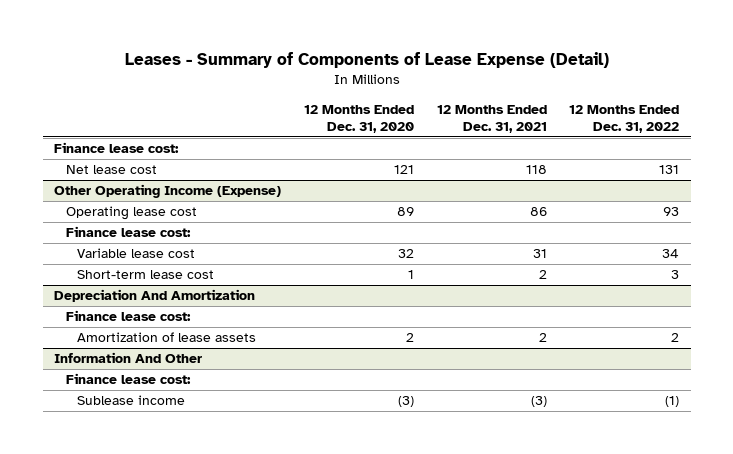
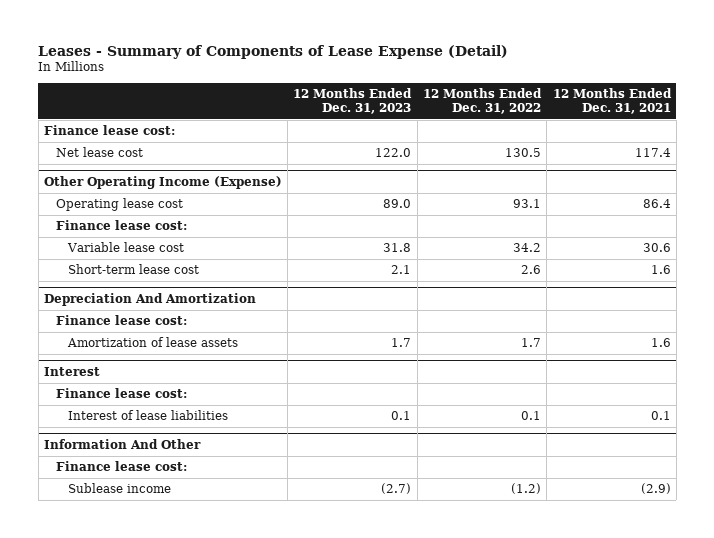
[303,104,414,133] 12 Months Ended Dec. 31, 2020 -> none
none -> [293,88,413,114] 12 Months Ended Dec. 31, 2023
[525,165,547,175] 118 -> [634,148,671,158] 117.4
[659,165,680,175] 131 -> [504,148,541,158] 130.5
[529,207,547,217] 86 -> [642,199,671,209] 86.4
[663,207,680,217] 93 -> [512,199,541,209] 93.1
[532,249,547,259] 31 -> [642,243,671,253] 30.6
[662,249,680,259] 34 -> [512,243,541,253] 34.2
[538,270,547,280] 2 -> [650,265,671,275] 1.6
[671,270,680,280] 3 -> [520,265,541,275] 2.6
[538,333,547,343] 2 -> [650,338,671,348] 1.6
[671,333,680,343] 2 -> [520,338,541,348] 1.7
none -> [43,367,100,377] Interest
none -> [55,388,187,399] Finance lease cost:
none -> [68,410,229,421] Interest of lease liabilities
[530,396,547,408] (3) -> [640,483,671,495] (2.9)
[665,396,680,408] (1) -> [510,483,541,495] (1.2)

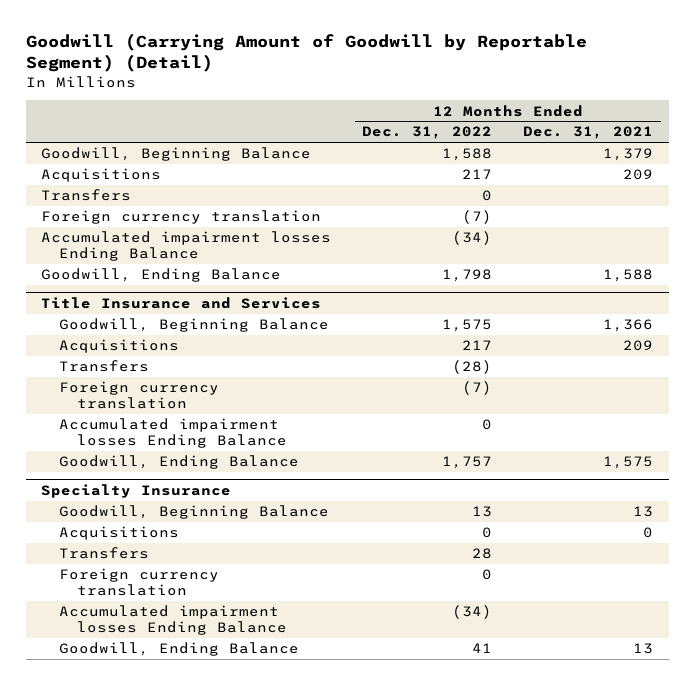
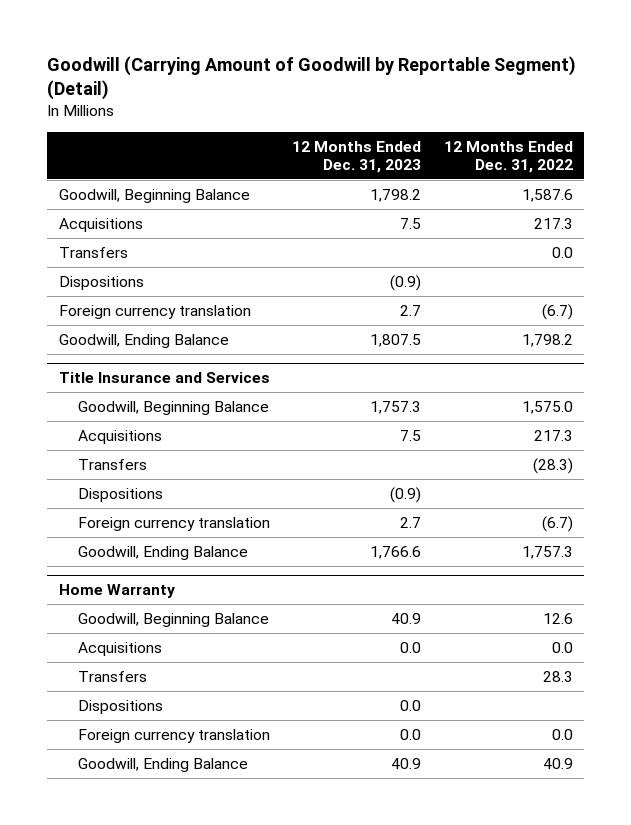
[523,126,654,140] Dec. 31, 2021 -> none
none -> [292,140,422,173] 12 Months Ended Dec. 31, 2023
[41,231,332,261] Accumulated impairment losses Ending Balance -> none
[442,148,493,162] 1,588 -> [521,188,573,202] 1,587.6
[462,169,493,180] 217 -> [533,217,573,229] 217.3
[482,190,493,202] 0 -> [551,246,573,258] 0.0
none -> [58,275,144,290] Dispositions
[462,210,493,225] (7) -> [541,303,573,320] (6.7)
[442,269,493,283] 1,798 -> [521,333,573,347] 1,798.2
[59,418,287,448] Accumulated impairment losses Ending Balance -> none
[41,484,232,499] Specialty Insurance -> none
[59,605,287,635] Accumulated impairment losses Ending Balance -> none
[442,319,493,333] 1,575 -> [521,400,573,414] 1,575.0
[462,340,493,351] 217 -> [533,429,573,441] 217.3
[452,360,493,375] (28) -> [532,457,573,474] (28.3)
none -> [77,487,163,502] Dispositions
[462,381,493,396] (7) -> [541,515,573,532] (6.7)
[442,456,493,470] 1,757 -> [521,545,573,559] 1,757.3
none -> [58,583,175,598] Home Warranty
[472,506,493,518] 13 -> [542,612,573,624] 12.6
[482,527,493,539] 0 -> [551,641,573,653] 0.0
[472,548,493,560] 28 -> [542,670,573,682] 28.3
none -> [77,699,163,714] Dispositions
[482,569,493,581] 0 -> [551,728,573,740] 0.0
[472,643,493,654] 41 -> [542,757,573,769] 40.9

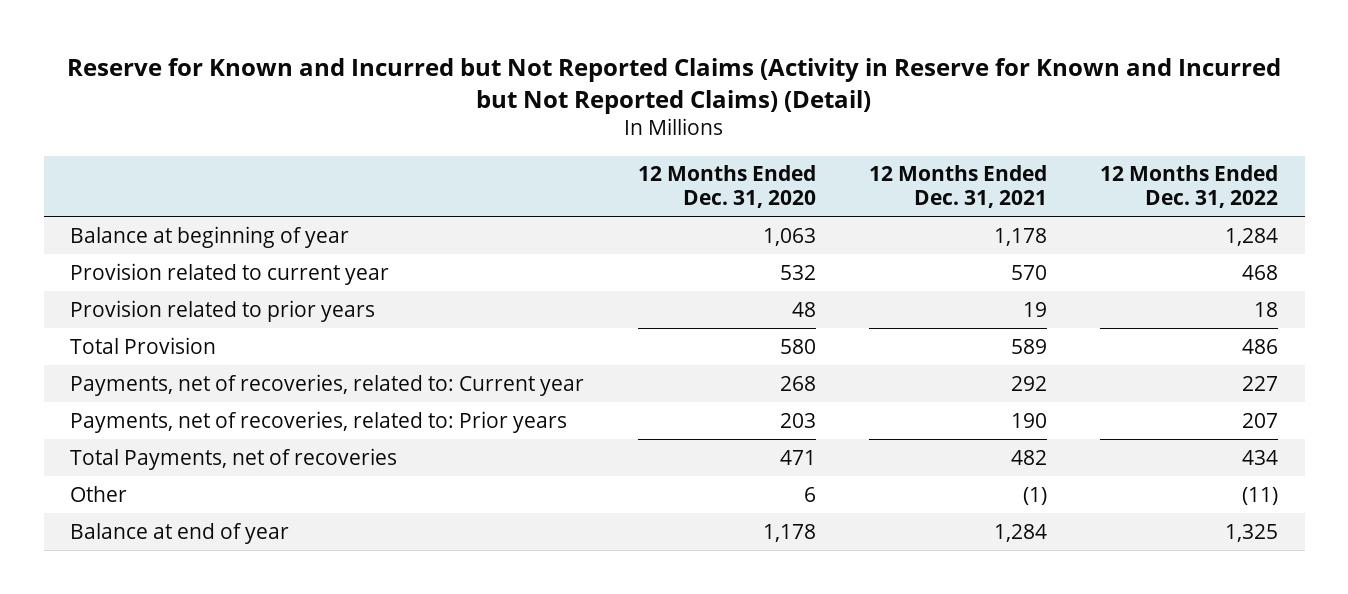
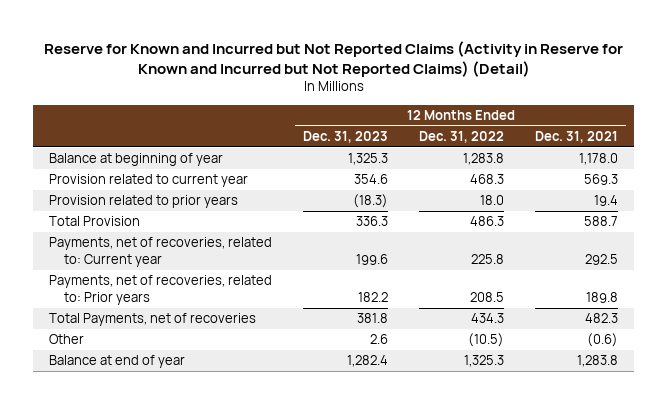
[637,165,816,209] 12 Months Ended Dec. 31, 2020 -> none
none -> [302,130,388,143] Dec. 31, 2023
[993,227,1047,246] 1,178 -> [579,153,619,166] 1,178.0
[1225,227,1279,246] 1,284 -> [463,153,505,166] 1,283.8
[1010,264,1047,280] 570 -> [584,174,619,186] 569.3
[1242,264,1279,280] 468 -> [470,174,505,185] 468.3
[1022,301,1047,317] 19 -> [594,195,619,207] 19.4
[1254,301,1279,317] 18 -> [480,195,505,206] 18.0
[1010,338,1047,354] 589 -> [584,216,619,227] 588.7
[1242,338,1279,354] 486 -> [470,216,505,227] 486.3
[1010,375,1047,391] 292 -> [585,253,619,265] 292.5
[1242,375,1279,391] 227 -> [471,253,505,264] 225.8
[1010,412,1047,428] 190 -> [586,291,619,303] 189.8
[1242,412,1279,428] 207 -> [470,291,505,302] 208.5
[1010,449,1047,465] 482 -> [585,313,619,324] 482.3
[1242,449,1279,465] 434 -> [471,313,505,324] 434.3
[1022,486,1047,505] (1) -> [587,333,619,348] (0.6)
[1242,486,1279,505] (11) -> [468,333,505,348] (10.5)
[993,523,1047,542] 1,284 -> [577,355,619,368] 1,283.8
[1225,523,1279,542] 1,325 -> [464,355,505,368] 1,325.3

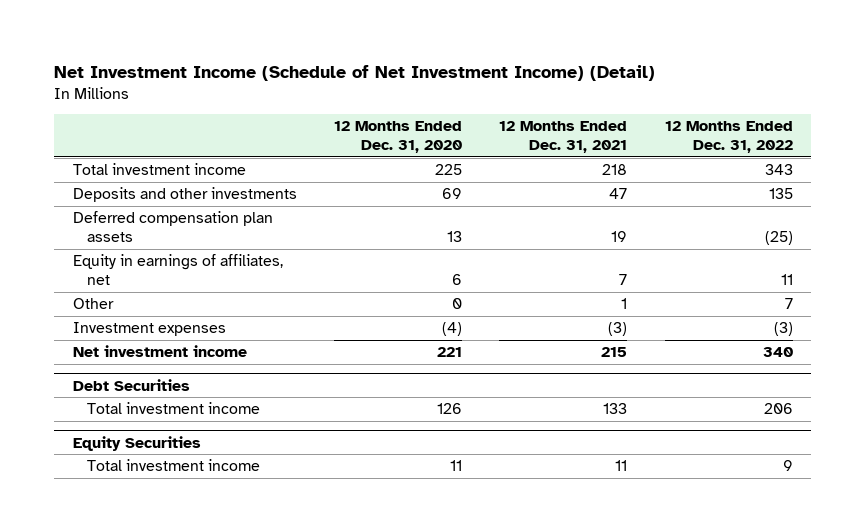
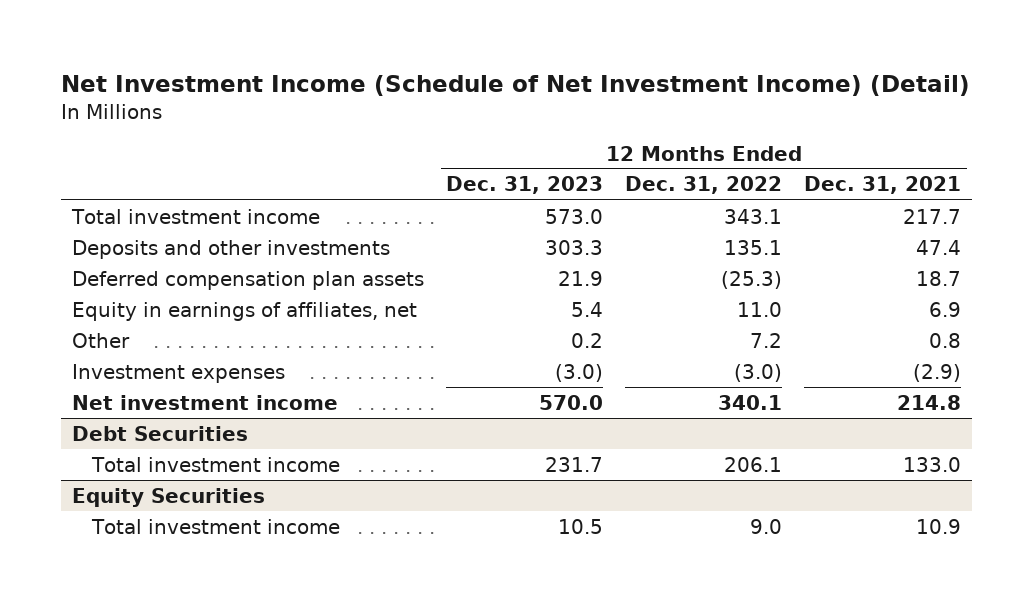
[333,121,462,154] 12 Months Ended Dec. 31, 2020 -> none
none -> [446,176,604,195] Dec. 31, 2023
[602,164,628,176] 218 -> [903,208,962,224] 217.7
[764,164,793,176] 343 -> [724,208,783,224] 343.1
[609,188,628,200] 47 -> [916,239,962,255] 47.4
[768,188,793,200] 135 -> [724,239,783,255] 135.1
[611,230,628,242] 19 -> [916,270,962,286] 18.7
[764,230,793,245] (25) -> [721,270,783,289] (25.3)
[619,273,628,285] 7 -> [929,301,962,317] 6.9
[780,273,793,285] 11 -> [737,301,783,317] 11.0
[621,298,628,310] 1 -> [929,332,962,348] 0.8
[784,298,793,310] 7 -> [750,332,783,348] 7.2
[608,322,628,337] (3) -> [913,363,962,382] (2.9)
[773,322,793,337] (3) -> [734,363,783,382] (3.0)
[601,347,628,358] 215 -> [897,394,962,410] 214.8
[762,347,793,358] 340 -> [718,394,783,410] 340.1
[603,403,628,415] 133 -> [903,456,962,472] 133.0
[763,403,793,415] 206 -> [724,456,783,472] 206.1
[615,460,628,472] 11 -> [916,518,962,534] 10.9
[782,460,793,472] 9 -> [750,518,783,534] 9.0

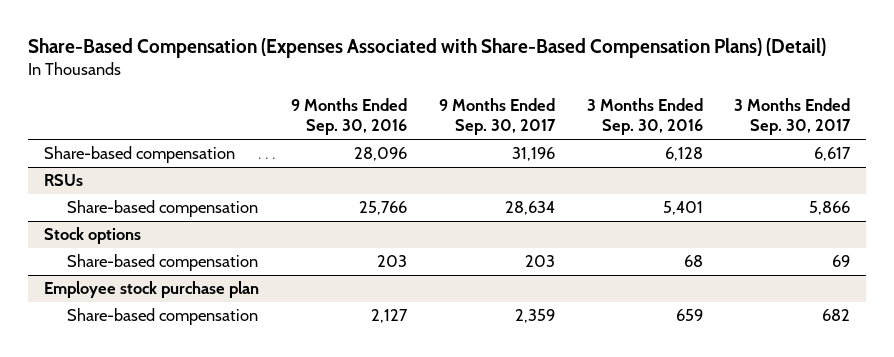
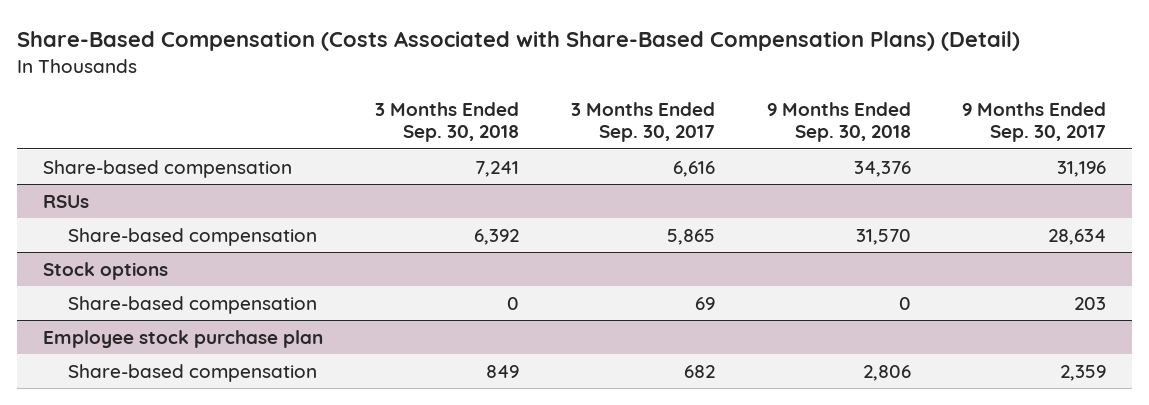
[27,38,826,59] Share-Based Compensation (Expenses Associated with Share-Based Compensation Plans) (Detail) -> [16,30,1020,51] Share-Based Compensation (Costs Associated with Share-Based Compensation Plans) (Detail)
[290,97,407,136] 9 Months Ended Sep. 30, 2016 -> none
[586,97,703,136] 3 Months Ended Sep. 30, 2016 -> none
none -> [374,101,519,143] 3 Months Ended Sep. 30, 2018
none -> [766,101,911,143] 9 Months Ended Sep. 30, 2018
[814,147,852,162] 6,617 -> [672,160,715,177] 6,616
[809,201,851,216] 5,866 -> [666,228,715,245] 5,865

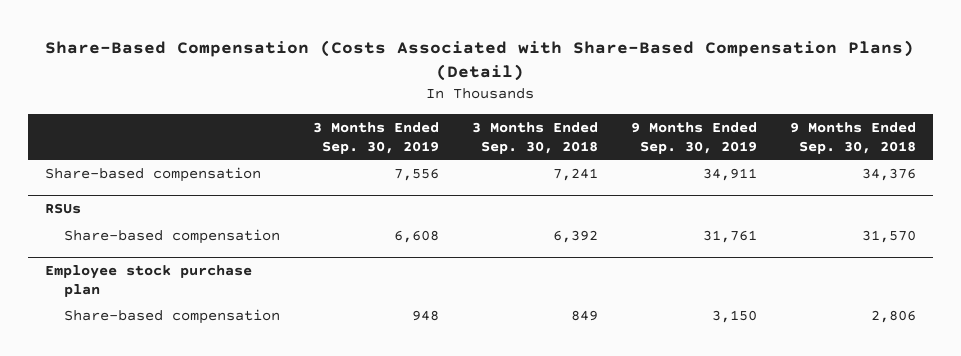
[570,101,715,143] 3 Months Ended Sep. 30, 2017 -> none
[962,101,1107,143] 9 Months Ended Sep. 30, 2017 -> none
none -> [312,121,439,154] 3 Months Ended Sep. 30, 2019
none -> [630,121,757,154] 9 Months Ended Sep. 30, 2019
[42,261,168,280] Stock options -> none
[67,295,317,314] Share-based compensation -> none

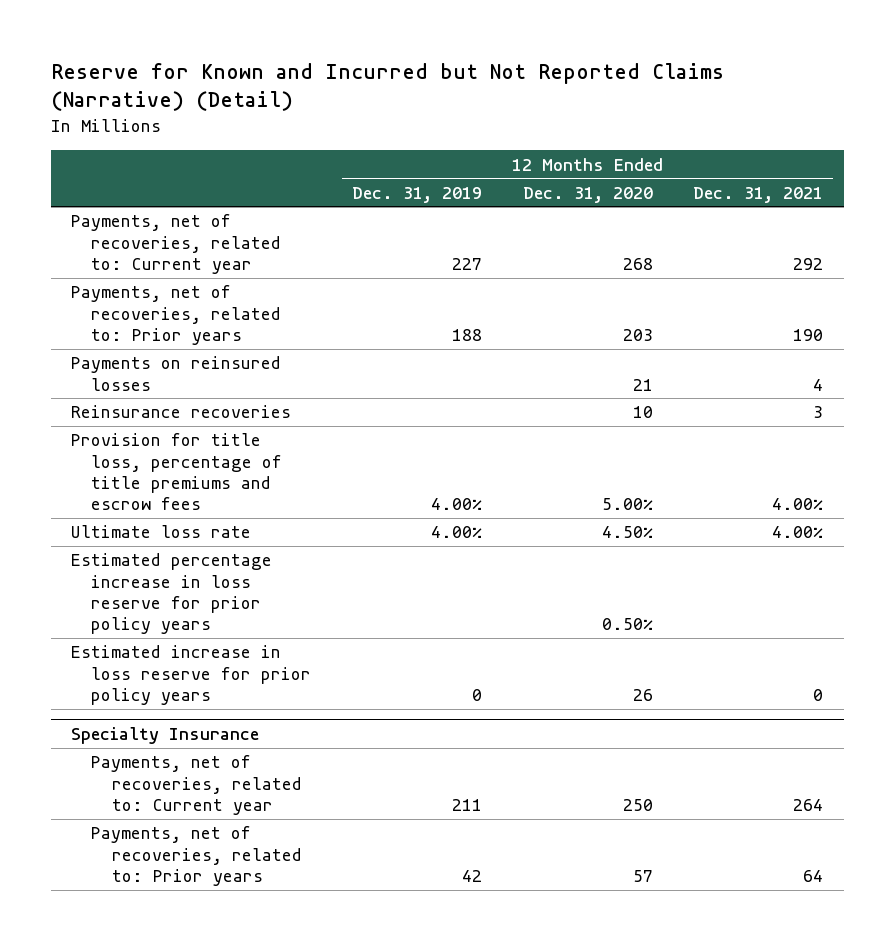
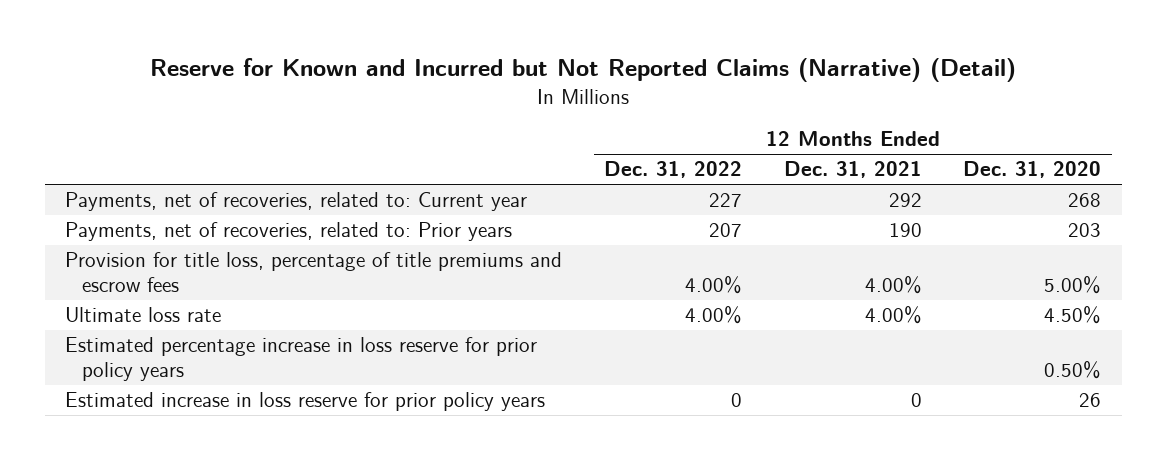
[352,186,483,203] Dec. 31, 2019 -> none
none -> [604,161,743,179] Dec. 31, 2022
[71,356,282,391] Payments on reinsured losses -> none
[71,405,292,419] Reinsurance recoveries -> none
[71,727,260,745] Specialty Insurance -> none
[91,755,302,815] Payments, net of recoveries, related to: Current year -> none
[91,826,302,886] Payments, net of recoveries, related to: Prior years -> none

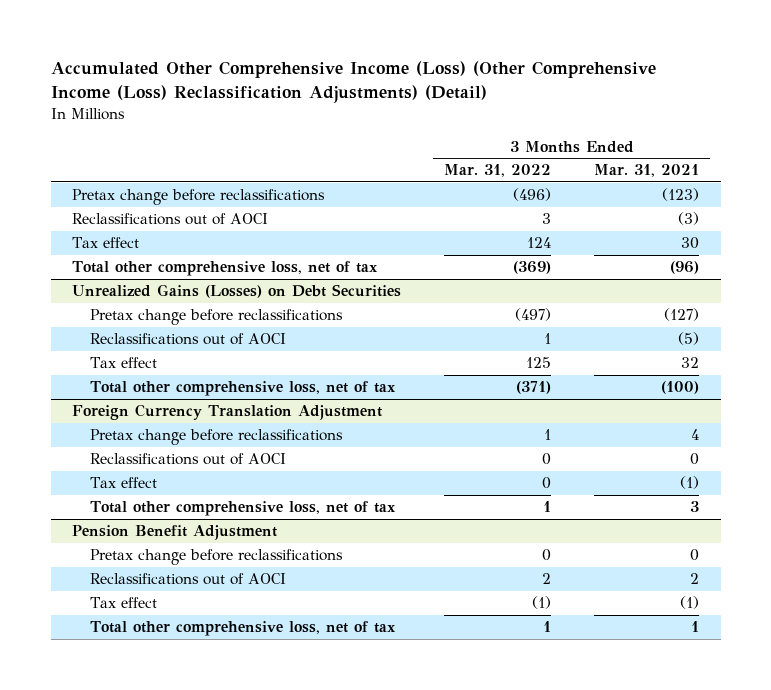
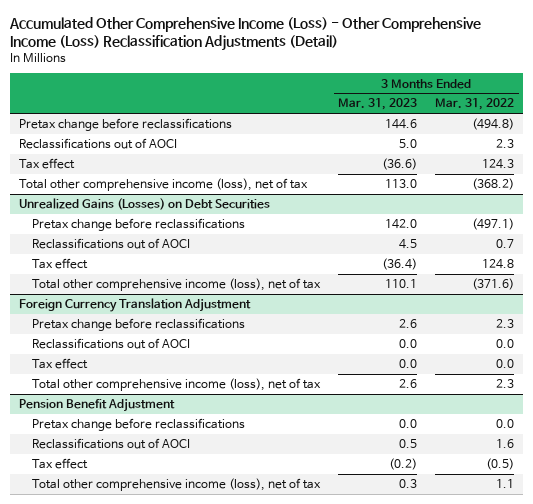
[50,61,656,104] Accumulated Other Comprehensive Income (Loss) (Other Comprehensive Income (Loss) Reclassification Adjustments) (Detail) -> [9,17,482,52] Accumulated Other Comprehensive Income (Loss) - Other Comprehensive Income (Loss) Reclassification Adjustments (Detail)
[594,164,700,178] Mar. 31, 2021 -> none
none -> [338,98,418,111] Mar. 31, 2023
[513,188,552,202] (496) -> [472,118,515,131] (494.8)
[542,213,552,225] 3 -> [496,139,515,149] 2.3
[527,237,552,249] 124 -> [482,159,515,170] 124.3
[72,261,379,277] Total other comprehensive loss, net of tax -> [19,178,309,192] Total other comprehensive income (loss), net of tax
[513,261,552,275] (369) -> [472,178,515,191] (368.2)
[515,308,552,322] (497) -> [472,218,515,231] (497.1)
[544,333,552,345] 1 -> [496,239,515,249] 0.7
[526,357,552,369] 125 -> [482,259,515,270] 124.8
[90,381,397,397] Total other comprehensive loss, net of tax -> [32,278,322,292] Total other comprehensive income (loss), net of tax
[516,381,552,395] (371) -> [472,278,515,291] (371.6)
[544,429,552,441] 1 -> [496,319,515,329] 2.3
[542,453,552,466] 0 -> [496,339,515,349] 0.0
[542,477,552,490] 0 -> [496,359,515,369] 0.0
[90,501,397,517] Total other comprehensive loss, net of tax -> [32,378,322,392] Total other comprehensive income (loss), net of tax
[543,501,552,513] 1 -> [496,379,515,389] 2.3
[542,549,552,562] 0 -> [496,419,515,429] 0.0
[542,573,552,585] 2 -> [496,439,515,449] 1.6
[532,596,552,610] (1) -> [486,458,515,471] (0.5)
[90,621,397,637] Total other comprehensive loss, net of tax -> [32,478,322,492] Total other comprehensive income (loss), net of tax
[543,621,552,633] 1 -> [496,479,515,489] 1.1

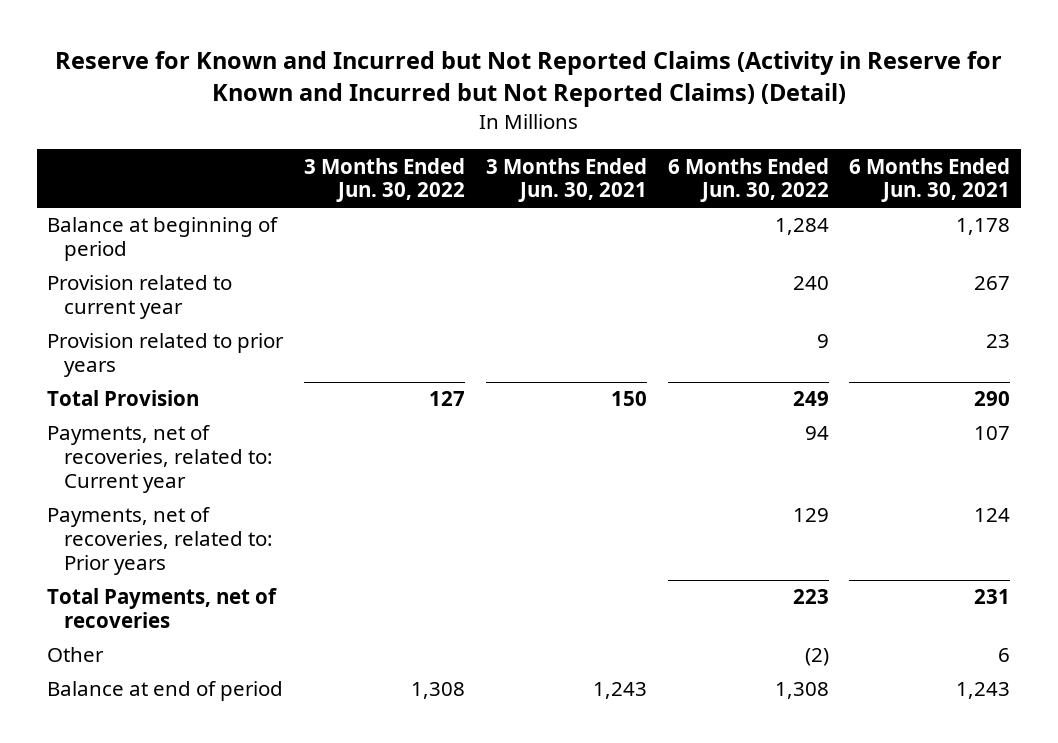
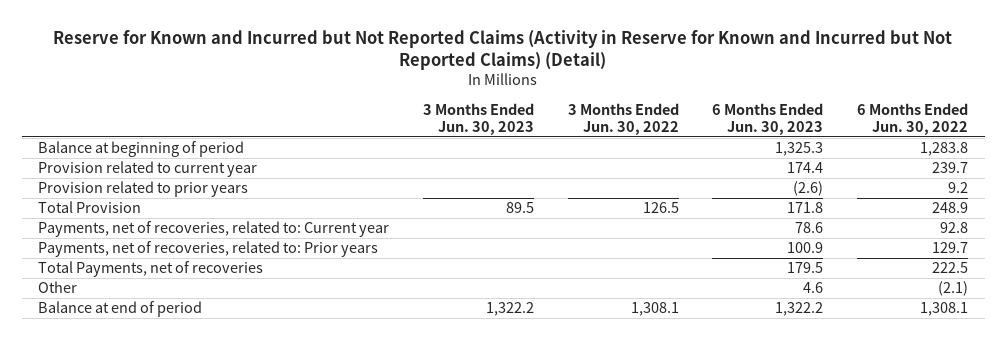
[485,157,647,203] 3 Months Ended Jun. 30, 2021 -> none
[849,157,1011,203] 6 Months Ended Jun. 30, 2021 -> none
none -> [422,102,534,135] 3 Months Ended Jun. 30, 2023
none -> [712,102,824,135] 6 Months Ended Jun. 30, 2023
[774,218,829,236] 1,284 -> [919,142,968,157] 1,283.8
[792,276,829,291] 240 -> [931,162,968,174] 239.7
[816,334,829,349] 9 -> [947,182,968,194] 9.2
[429,391,466,407] 127 -> [642,202,679,214] 126.5
[792,391,829,407] 249 -> [931,202,968,214] 248.9
[804,426,829,441] 94 -> [939,222,968,234] 92.8
[792,508,829,523] 129 -> [931,242,968,254] 129.7
[792,589,829,605] 223 -> [931,262,968,274] 222.5
[804,648,829,667] (2) -> [937,281,968,297] (2.1)
[411,682,466,700] 1,308 -> [630,302,679,317] 1,308.1
[774,682,829,700] 1,308 -> [919,302,968,317] 1,308.1

